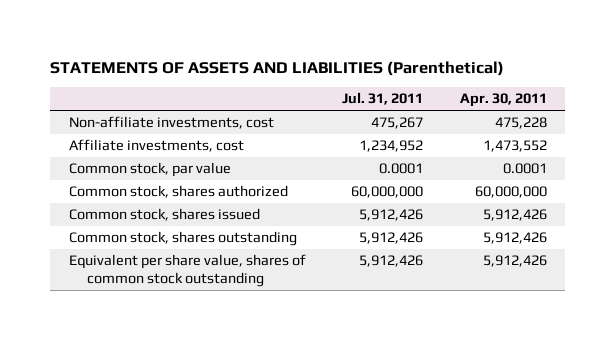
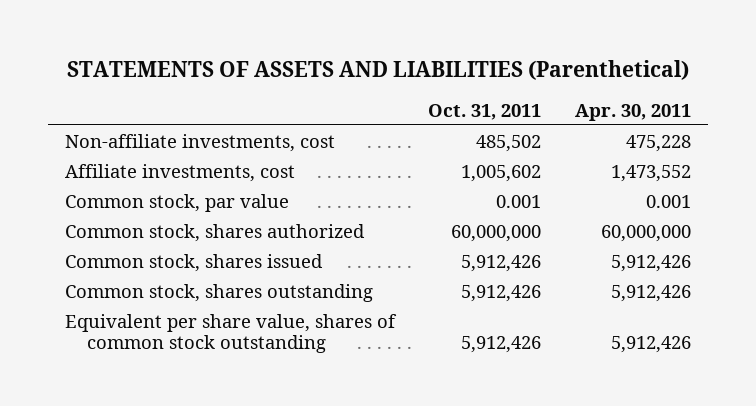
[342,92,424,106] Jul. 31, 2011 -> none
none -> [428,103,542,120] Oct. 31, 2011
[502,163,547,175] 0.0001 -> [645,194,691,208] 0.001

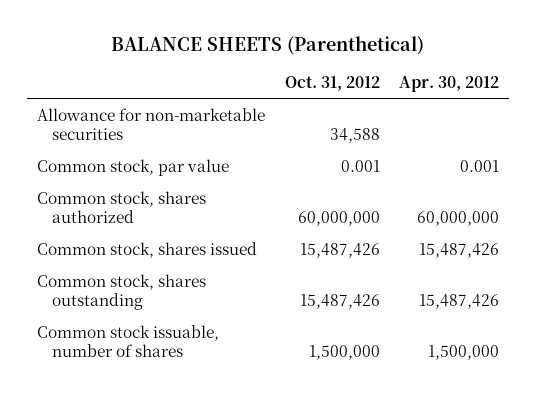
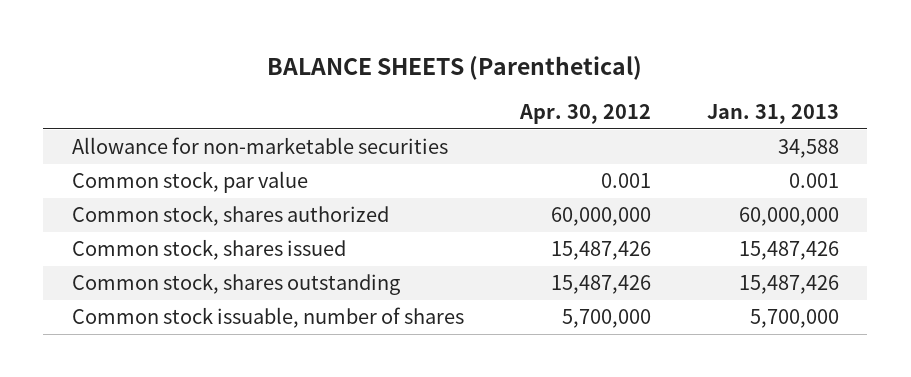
[284,76,380,92] Oct. 31, 2012 -> none
none -> [706,104,839,125] Jan. 31, 2013
[428,344,500,360] 1,500,000 -> [561,309,651,329] 5,700,000

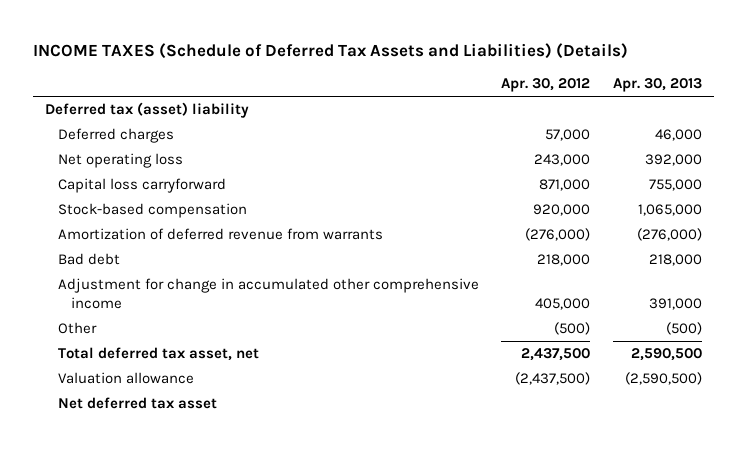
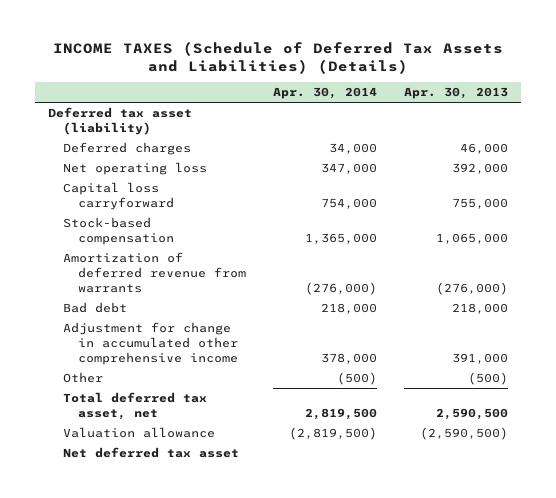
[501,78,591,93] Apr. 30, 2012 -> none
none -> [273,87,378,100] Apr. 30, 2014
[44,102,249,119] Deferred tax (asset) liability -> [48,106,193,135] Deferred tax asset (liability)

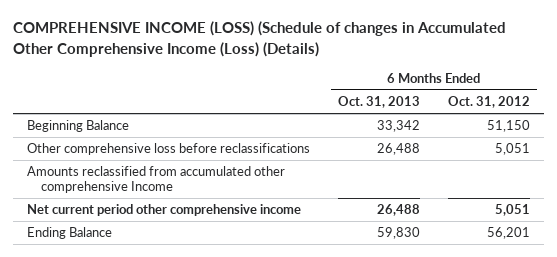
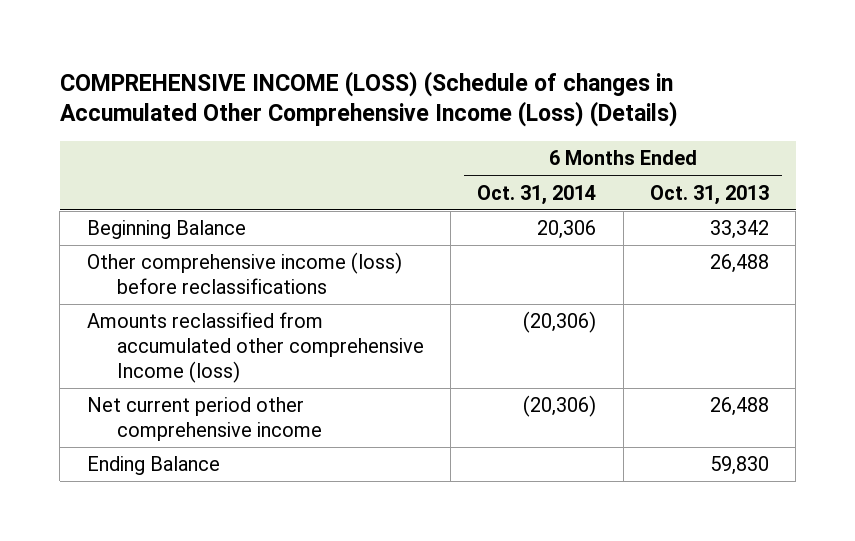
[447,96,530,109] Oct. 31, 2012 -> none
none -> [477,184,597,205] Oct. 31, 2014
[27,143,311,156] Other comprehensive loss before reclassifications -> [86,252,402,295] Other comprehensive income (loss) before reclassifications
[27,166,286,194] Amounts reclassified from accumulated other comprehensive Income -> [86,312,424,384] Amounts reclassified from accumulated other comprehensive Income (loss)

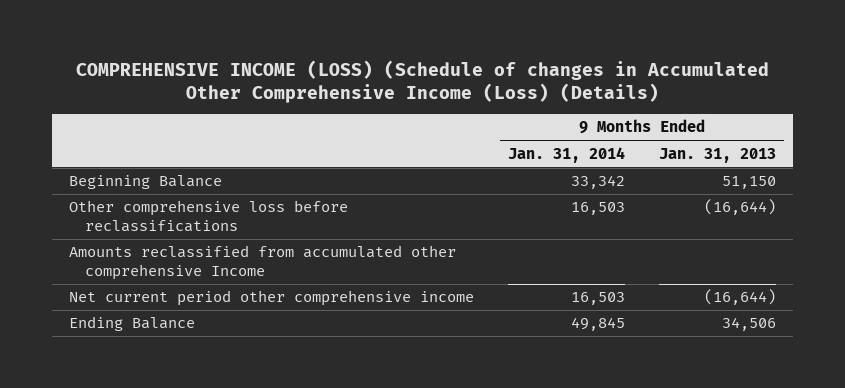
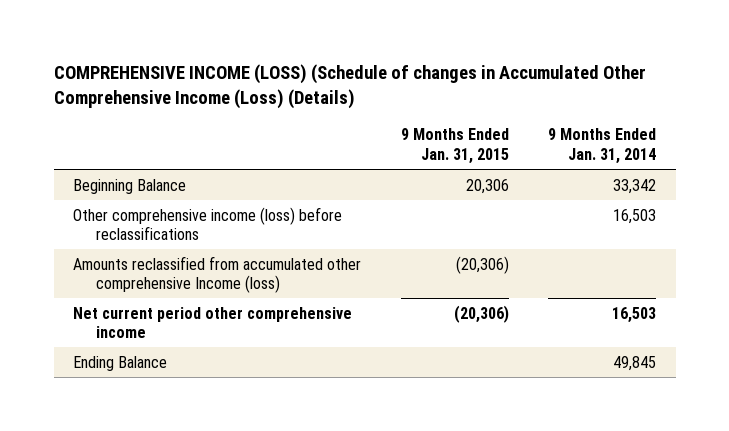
[658,147,776,163] Jan. 31, 2013 -> none
none -> [400,128,509,164] 9 Months Ended Jan. 31, 2015
[69,200,349,233] Other comprehensive loss before reclassifications -> [73,206,343,241] Other comprehensive income (loss) before reclassifications
[69,245,457,281] Amounts reclassified from accumulated other comprehensive Income -> [73,255,362,294] Amounts reclassified from accumulated other comprehensive Income (loss)

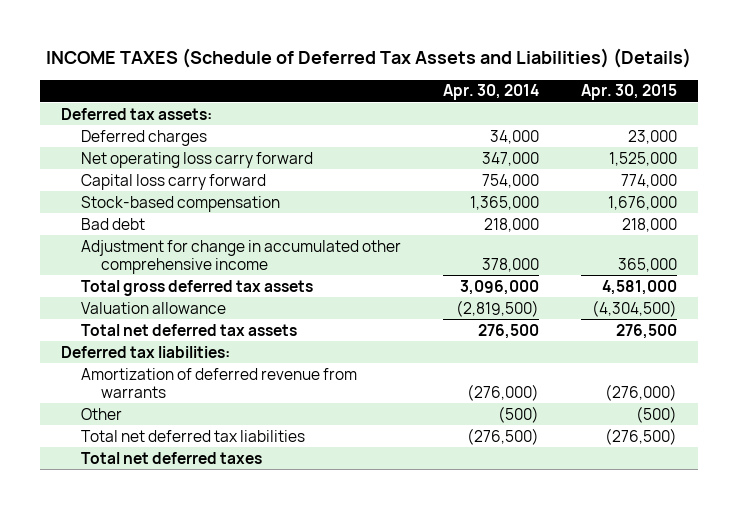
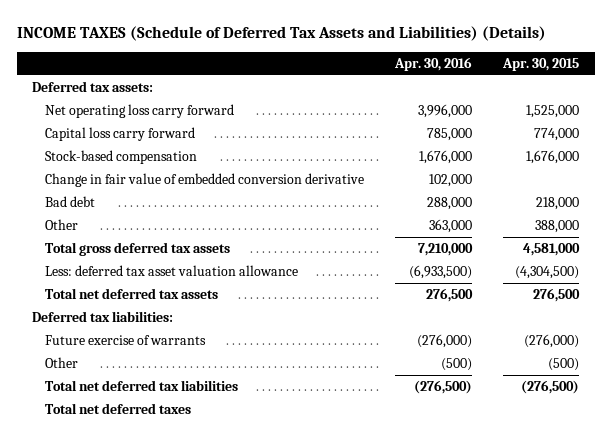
[442,84,539,101] Apr. 30, 2014 -> none
none -> [393,56,472,71] Apr. 30, 2016
[81,129,208,146] Deferred charges -> none
none -> [44,173,364,188] Change in fair value of embedded conversion derivative
[81,239,402,274] Adjustment for change in accumulated other comprehensive income -> none
none -> [44,219,78,231] Other
[81,301,227,314] Valuation allowance -> [44,265,298,277] Less: deferred tax asset valuation allowance
[81,367,358,398] Amortization of deferred revenue from warrants -> [44,335,206,346] Future exercise of warrants

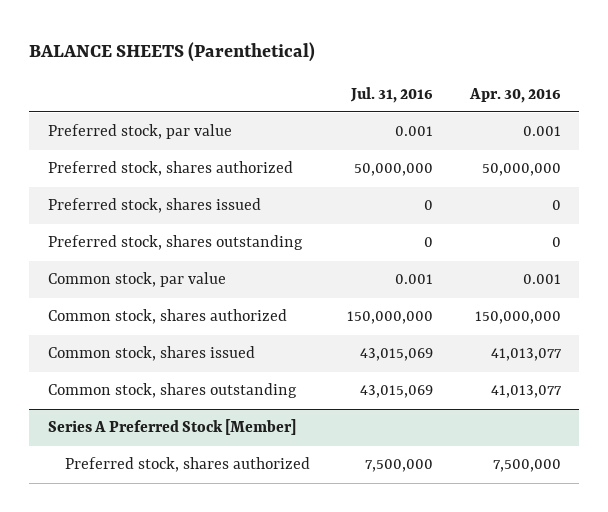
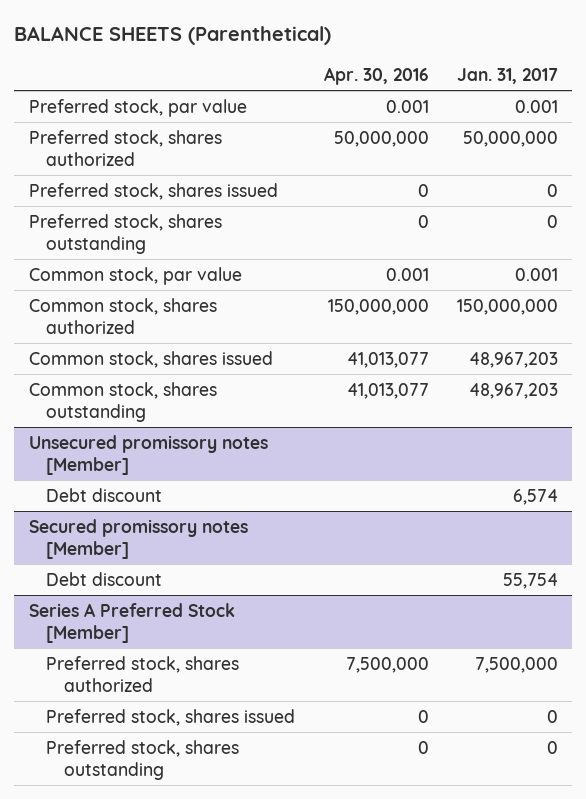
[349,86,433,103] Jul. 31, 2016 -> none
none -> [456,67,558,84] Jan. 31, 2017
none -> [28,434,268,475] Unsecured promissory notes [Member]
none -> [46,487,163,502] Debt discount
none -> [28,518,248,559] Secured promissory notes [Member]
none -> [46,571,163,586] Debt discount
none -> [46,708,296,726] Preferred stock, shares issued
none -> [46,739,240,780] Preferred stock, shares outstanding

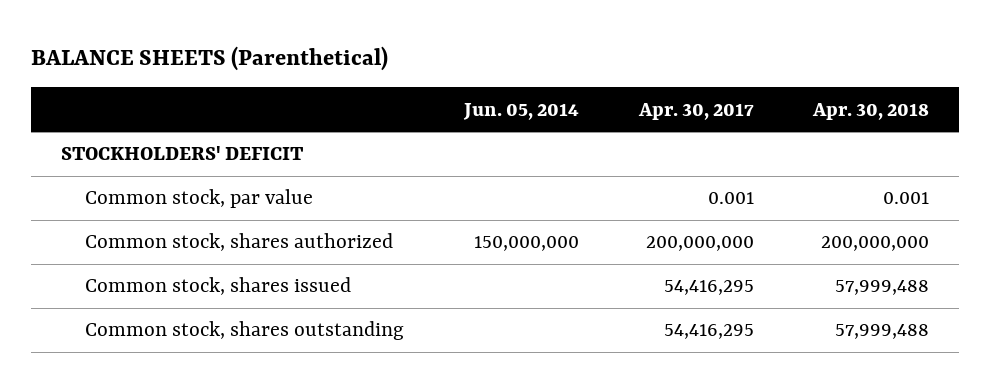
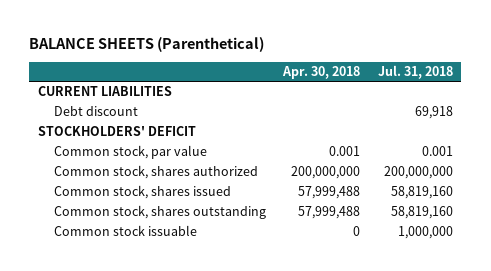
[462,102,579,120] Jun. 05, 2014 -> none
[637,102,754,120] Apr. 30, 2017 -> none
none -> [377,65,453,80] Jul. 31, 2018
none -> [38,86,173,97] CURRENT LIABILITIES
none -> [53,106,138,117] Debt discount
none -> [53,225,197,237] Common stock issuable

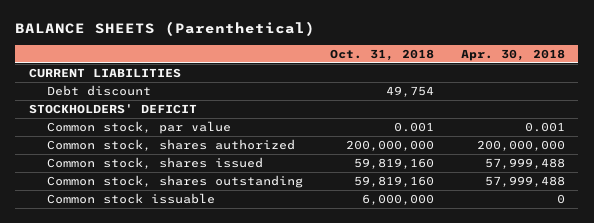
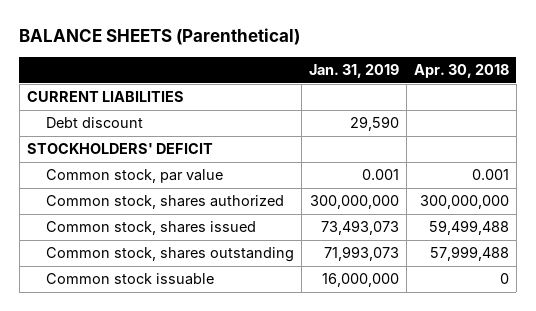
[329,48,434,61] Oct. 31, 2018 -> none
none -> [308,64,399,79] Jan. 31, 2019
[476,139,565,151] 200,000,000 -> [419,195,509,210] 300,000,000
[484,157,565,169] 57,999,488 -> [428,220,509,236] 59,499,488

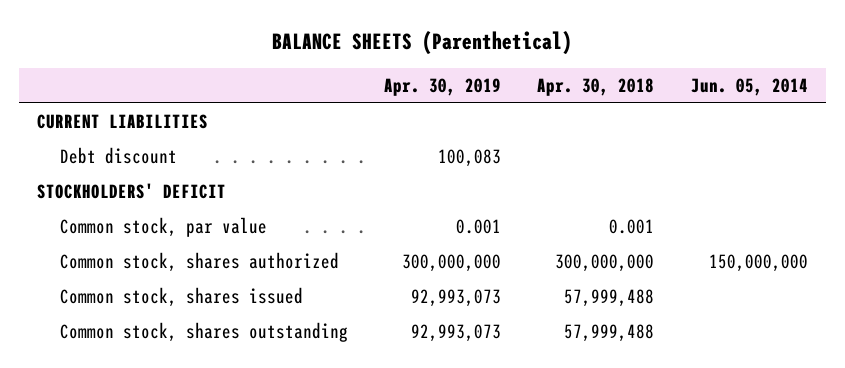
[308,64,399,79] Jan. 31, 2019 -> none
none -> [383,77,501,96] Apr. 30, 2019
none -> [690,77,808,96] Jun. 05, 2014
[428,220,509,236] 59,499,488 -> [564,289,655,308] 57,999,488
[46,273,215,286] Common stock issuable -> none

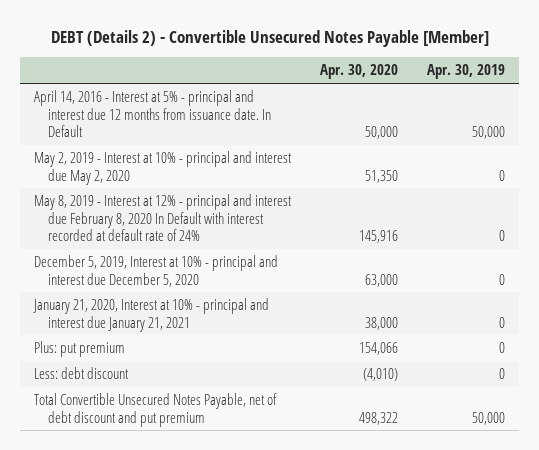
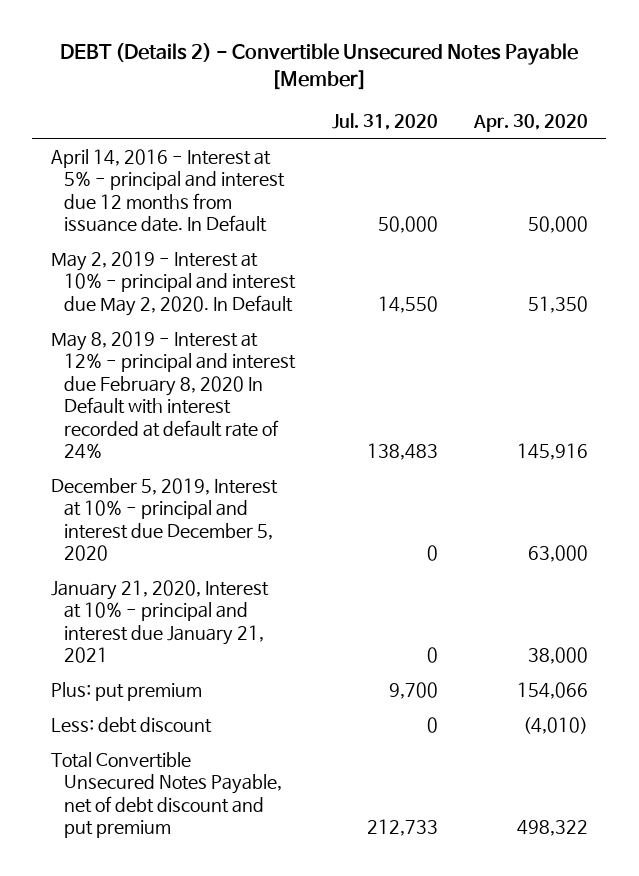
[426,64,505,80] Apr. 30, 2019 -> none
none -> [331,113,438,131] Jul. 31, 2020
[34,151,293,185] May 2, 2019 - Interest at 10% - principal and interest due May 2, 2020 -> [50,250,297,316] May 2, 2019 - Interest at 10% - principal and interest due May 2, 2020. In Default

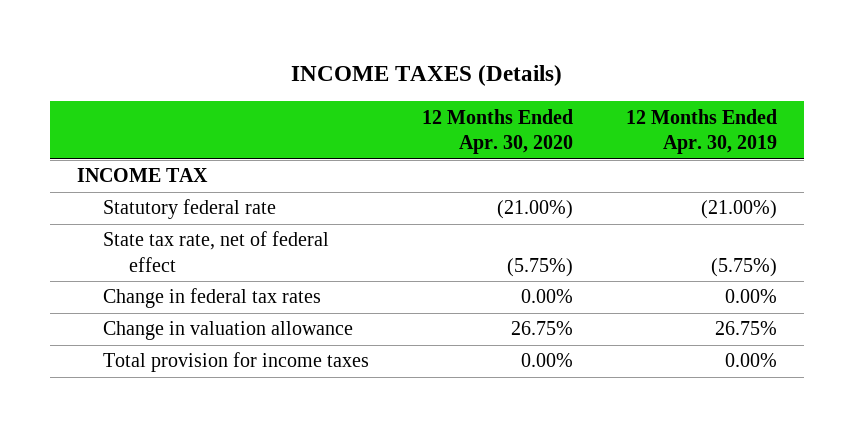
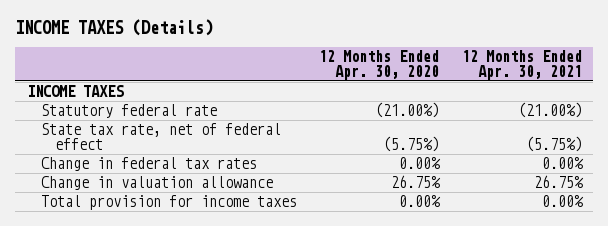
[626,108,778,155] 12 Months Ended Apr. 30, 2019 -> none
none -> [461,50,582,81] 12 Months Ended Apr. 30, 2021
[77,168,209,183] INCOME TAX -> [26,85,124,98] INCOME TAXES

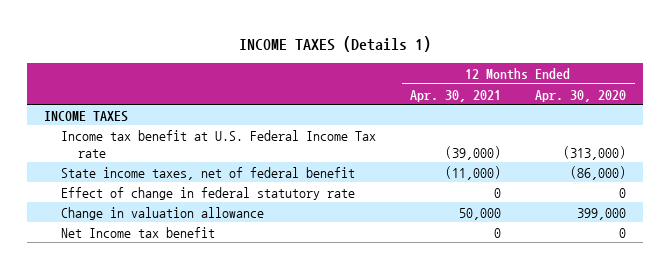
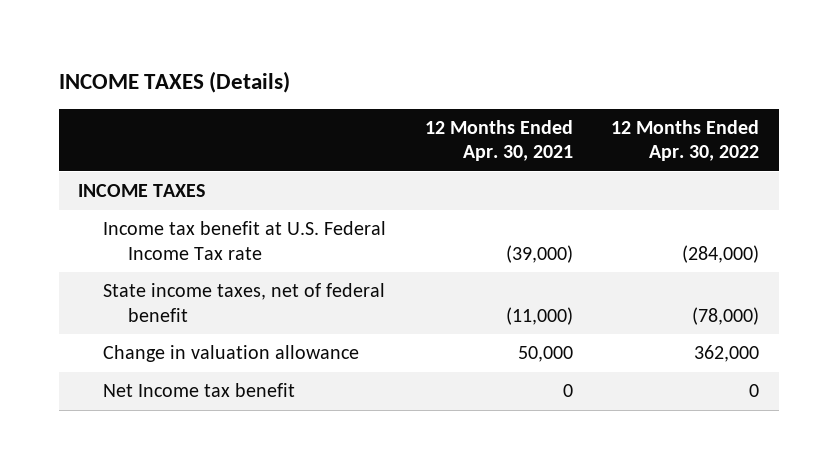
[239,36,432,53] INCOME TAXES (Details 1) -> [58,70,290,93] INCOME TAXES (Details)
[535,89,627,102] Apr. 30, 2020 -> none
none -> [611,119,760,162] 12 Months Ended Apr. 30, 2022
[61,186,356,200] Effect of change in federal statutory rate -> none

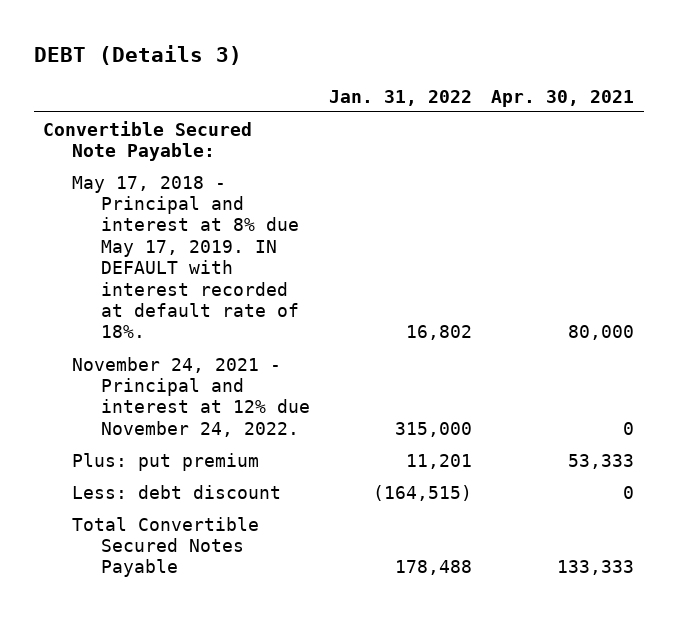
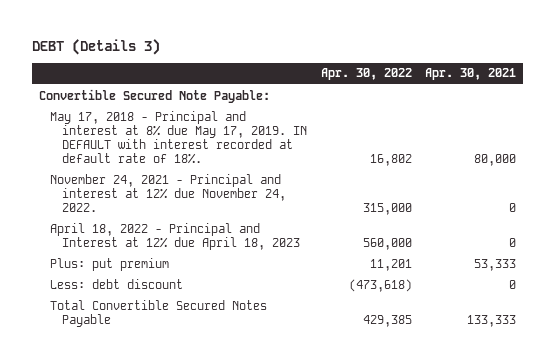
[329,89,473,106] Jan. 31, 2022 -> none
none -> [320,68,412,81] Apr. 30, 2022
none -> [50,222,300,250] April 18, 2022 - Principal and Interest at 12% due April 18, 2023

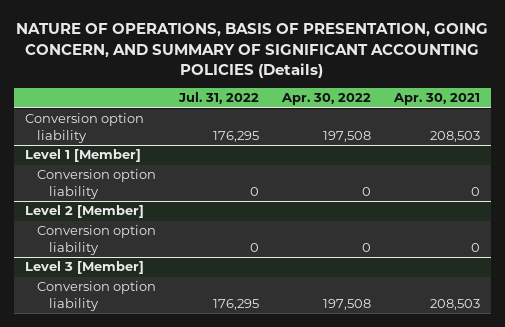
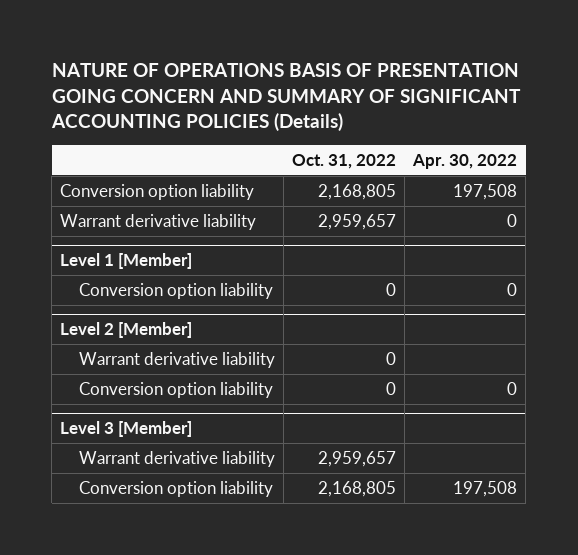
[16,23,489,78] NATURE OF OPERATIONS, BASIS OF PRESENTATION, GOING CONCERN, AND SUMMARY OF SIGNIFICANT ACCOUNTING POLICIES (Details) -> [50,63,521,132] NATURE OF OPERATIONS BASIS OF PRESENTATION GOING CONCERN AND SUMMARY OF SIGNIFICANT ACCOUNTING POLICIES (Details)
[177,92,259,105] Jul. 31, 2022 -> none
[392,93,480,106] Apr. 30, 2021 -> none
none -> [292,153,397,169] Oct. 31, 2022
none -> [60,213,257,230] Warrant derivative liability
none -> [78,351,275,368] Warrant derivative liability
none -> [78,450,275,467] Warrant derivative liability

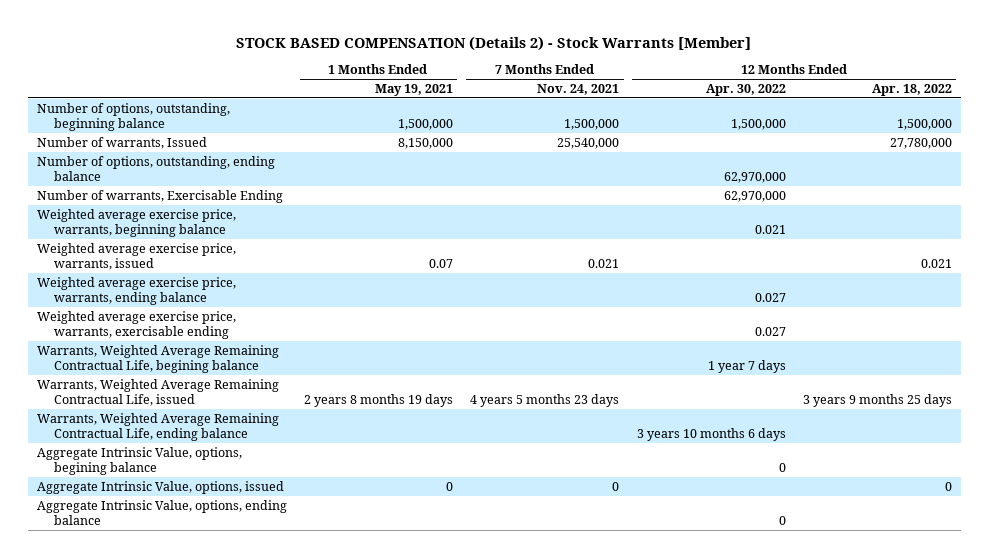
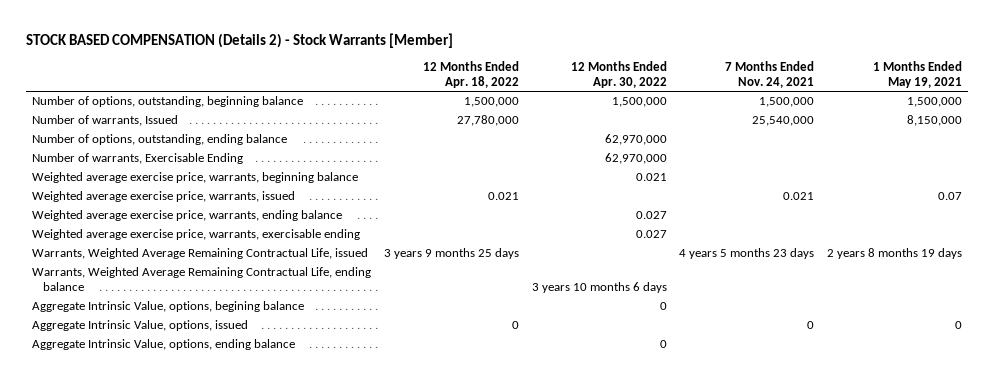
[36,344,279,373] Warrants, Weighted Average Remaining Contractual Life, begining balance -> none

